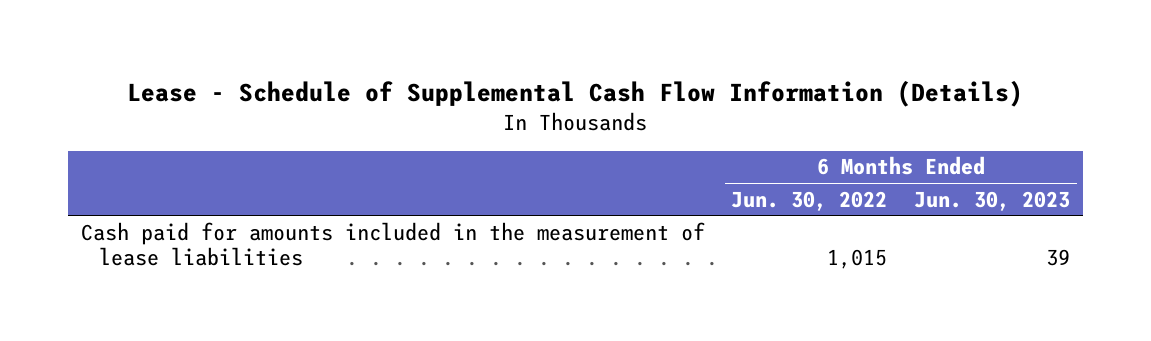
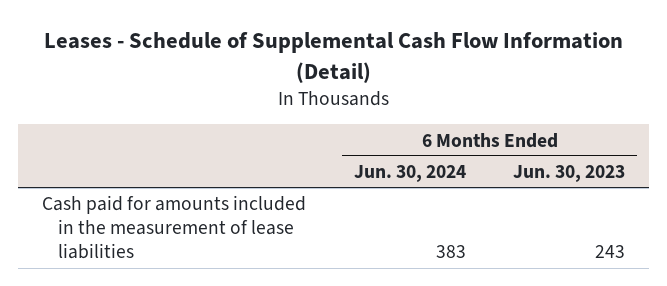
[127,79,1024,107] Lease - Schedule of Supplemental Cash Flow Information (Details) -> [43,32,623,83] Leases - Schedule of Supplemental Cash Flow Information (Detail)
[731,190,888,211] Jun. 30, 2022 -> none
none -> [353,165,466,183] Jun. 30, 2024
[1046,248,1071,266] 39 -> [595,245,626,259] 243

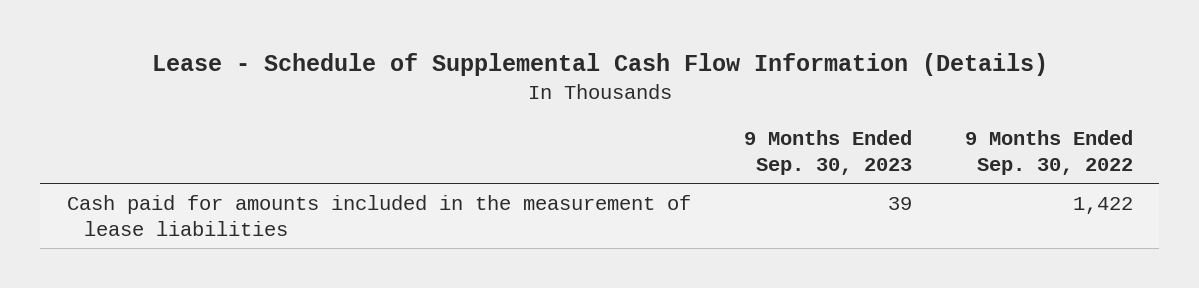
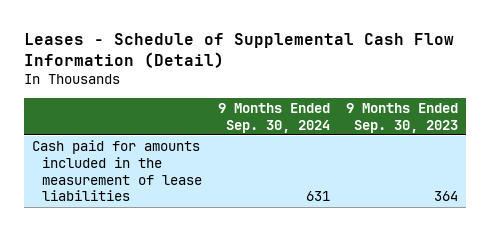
[151,53,1048,77] Lease - Schedule of Supplemental Cash Flow Information (Details) -> [24,33,455,69] Leases - Schedule of Supplemental Cash Flow Information (Detail)
[964,129,1133,175] 9 Months Ended Sep. 30, 2022 -> none
none -> [217,102,330,133] 9 Months Ended Sep. 30, 2024
[887,196,912,210] 39 -> [433,191,458,202] 364

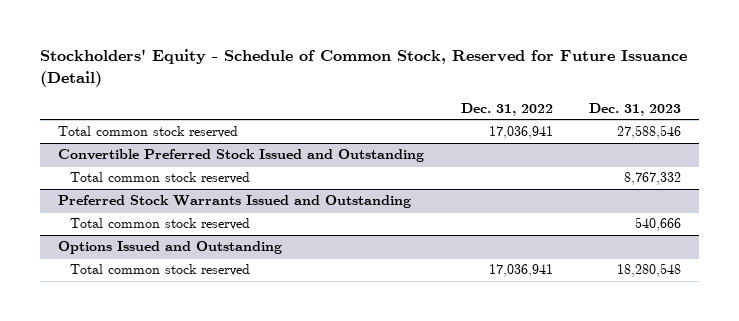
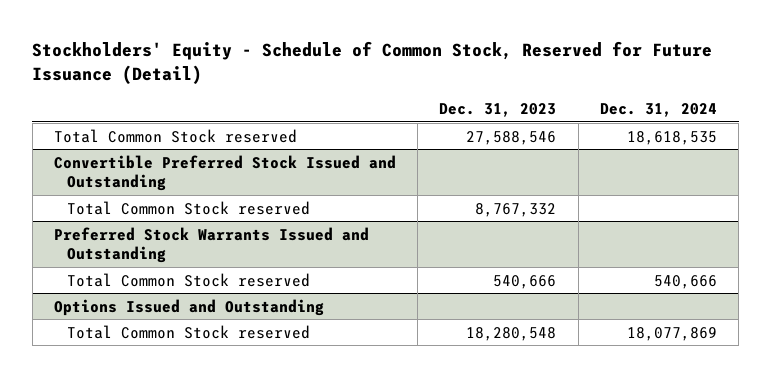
[460,102,553,116] Dec. 31, 2022 -> none
none -> [599,102,717,117] Dec. 31, 2024
[58,126,239,139] Total common stock reserved -> [54,128,298,143] Total Common Stock reserved
[69,172,250,185] Total common stock reserved -> [67,200,311,215] Total Common Stock reserved
[69,218,250,231] Total common stock reserved -> [67,272,311,287] Total Common Stock reserved
[69,264,250,277] Total common stock reserved -> [67,324,311,339] Total Common Stock reserved

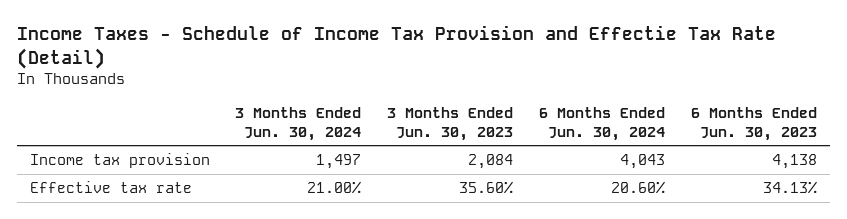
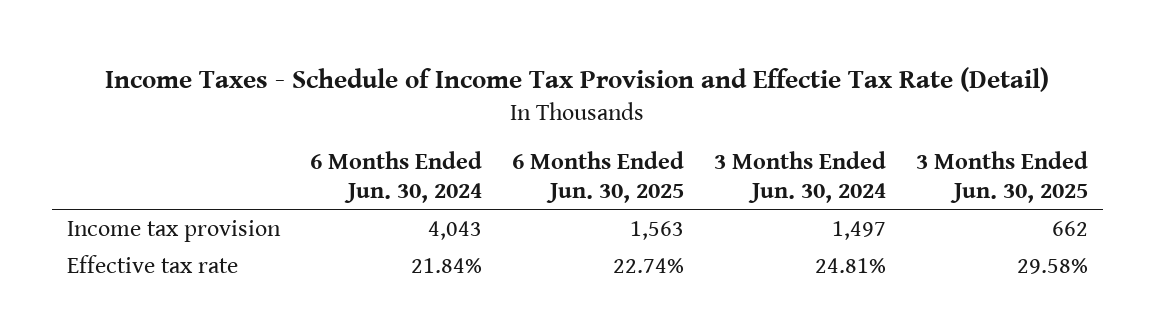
[387,107,514,141] 3 Months Ended Jun. 30, 2023 -> none
[691,107,818,141] 6 Months Ended Jun. 30, 2023 -> none
none -> [511,150,684,203] 6 Months Ended Jun. 30, 2025
none -> [915,150,1088,203] 3 Months Ended Jun. 30, 2025
[307,181,362,195] 21.00% -> [814,257,886,273] 24.81%
[611,181,666,195] 20.60% -> [410,257,482,273] 21.84%

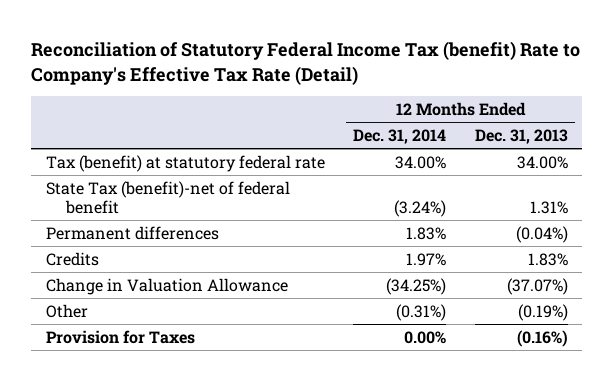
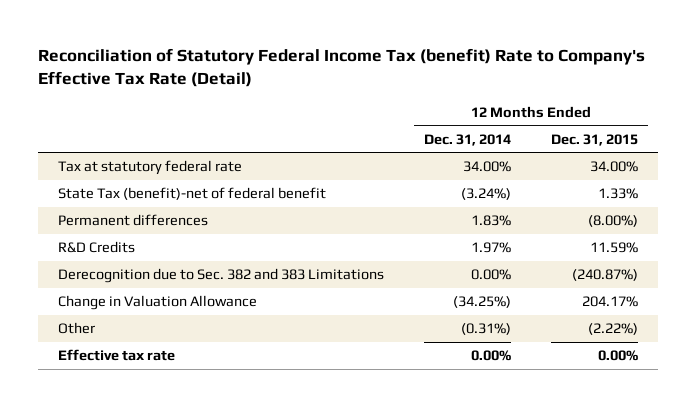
[474,128,568,144] Dec. 31, 2013 -> none
none -> [550,133,638,146] Dec. 31, 2015
[45,154,325,172] Tax (benefit) at statutory federal rate -> [57,160,242,176] Tax at statutory federal rate
[45,251,99,266] Credits -> [57,241,135,254] R&D Credits
none -> [57,268,384,284] Derecognition due to Sec. 382 and 383 Limitations
[45,329,195,344] Provision for Taxes -> [57,349,175,362] Effective tax rate

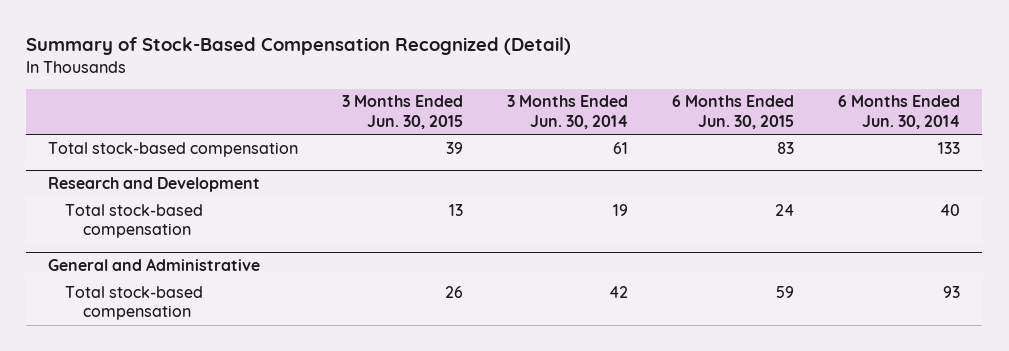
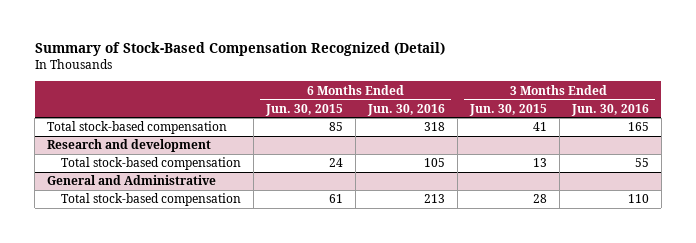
[507,95,629,130] 3 Months Ended Jun. 30, 2014 -> none
[838,95,961,130] 6 Months Ended Jun. 30, 2014 -> none
none -> [366,103,445,116] Jun. 30, 2016
none -> [570,103,649,116] Jun. 30, 2016
[446,141,464,154] 39 -> [532,122,547,132] 41
[777,141,795,154] 83 -> [329,122,344,132] 85
[48,177,261,193] Research and Development -> [47,139,212,153] Research and development
[445,285,464,298] 26 -> [532,194,547,204] 28
[776,285,795,298] 59 -> [329,194,344,204] 61

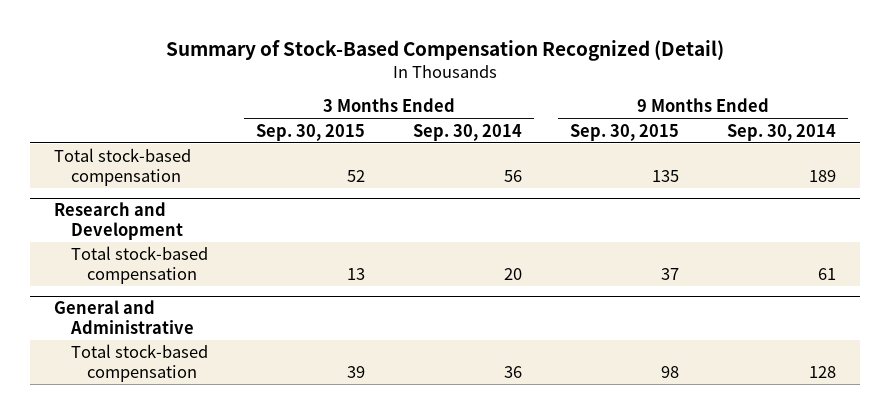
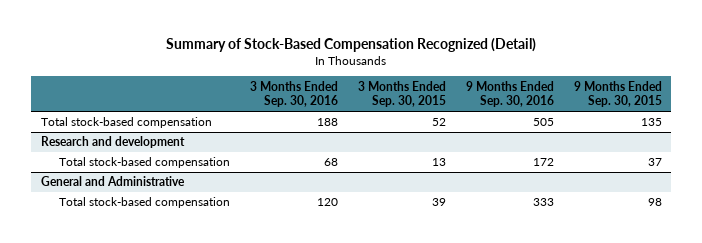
[413,123,523,141] Sep. 30, 2014 -> none
[727,123,837,141] Sep. 30, 2014 -> none
none -> [249,80,338,108] 3 Months Ended Sep. 30, 2016
none -> [465,80,554,108] 9 Months Ended Sep. 30, 2016
[54,202,183,241] Research and Development -> [40,136,185,149] Research and development

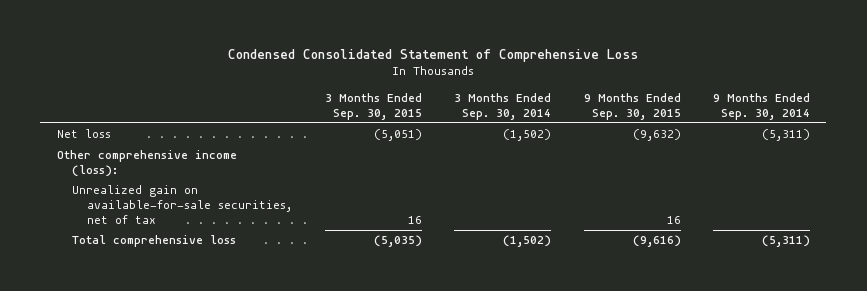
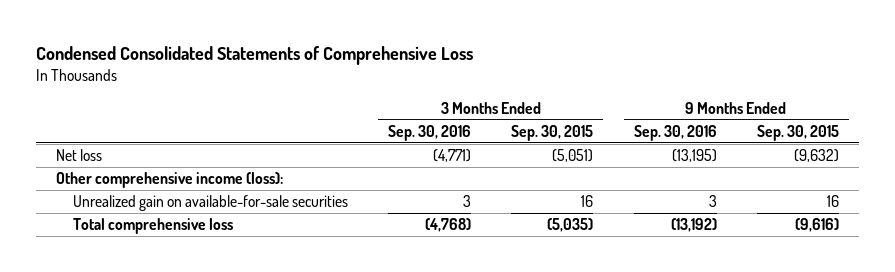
[228,49,639,63] Condensed Consolidated Statement of Comprehensive Loss -> [35,46,473,66] Condensed Consolidated Statements of Comprehensive Loss
[454,92,552,120] 3 Months Ended Sep. 30, 2014 -> none
[713,92,811,120] 9 Months Ended Sep. 30, 2014 -> none
none -> [387,124,471,141] Sep. 30, 2016
none -> [633,124,717,141] Sep. 30, 2016
[71,185,293,225] Unrealized gain on available-for-sale securities, net of tax -> [72,195,348,212] Unrealized gain on available-for-sale securities

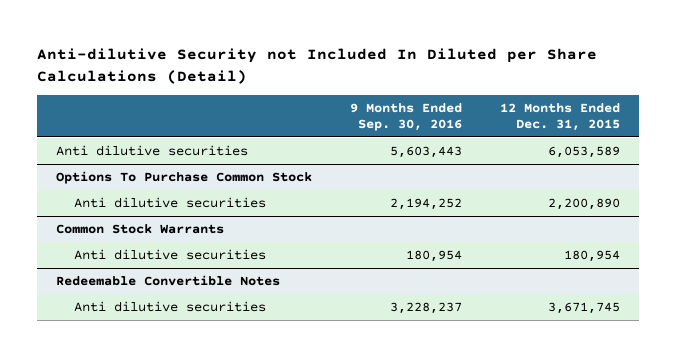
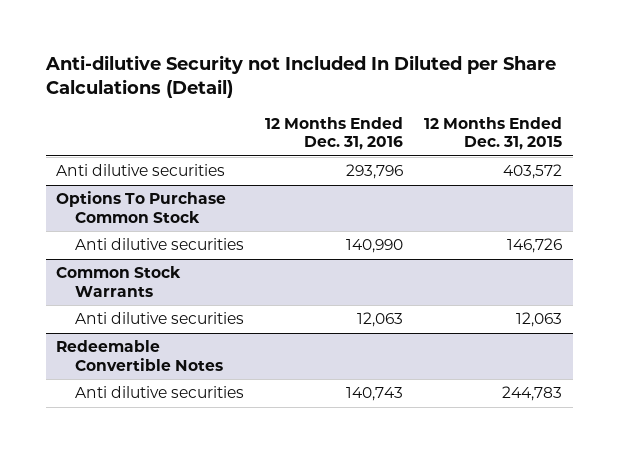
[350,102,463,131] 9 Months Ended Sep. 30, 2016 -> none
none -> [264,116,403,151] 12 Months Ended Dec. 31, 2016
[548,146,621,159] 6,053,589 -> [503,164,563,180] 403,572
[548,198,621,211] 2,200,890 -> [507,238,563,254] 146,726
[564,250,621,263] 180,954 -> [516,312,563,328] 12,063
[548,302,621,315] 3,671,745 -> [502,386,563,402] 244,783

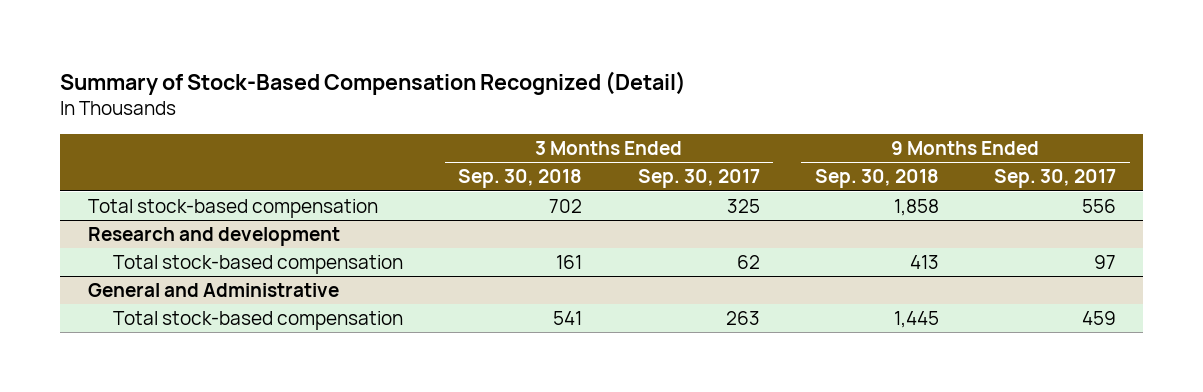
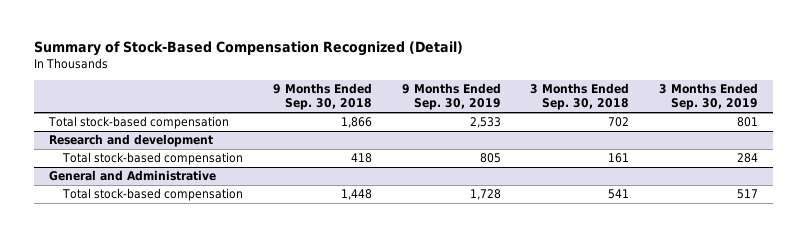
[637,169,760,189] Sep. 30, 2017 -> none
[993,169,1116,189] Sep. 30, 2017 -> none
none -> [401,83,501,111] 9 Months Ended Sep. 30, 2019
none -> [659,83,759,111] 3 Months Ended Sep. 30, 2019
[893,199,939,217] 1,858 -> [340,117,372,129] 1,866
[909,255,939,270] 413 -> [350,153,372,164] 418
[893,311,939,329] 1,445 -> [340,189,372,201] 1,448

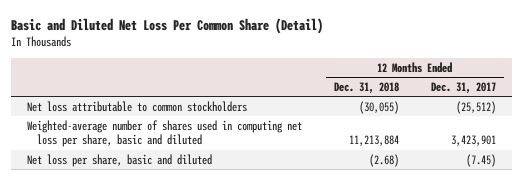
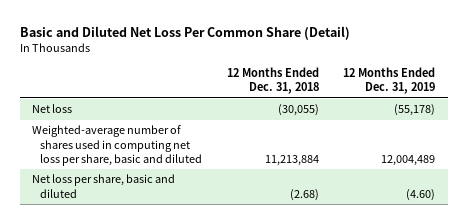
[430,82,496,95] Dec. 31, 2017 -> none
none -> [343,67,436,95] 12 Months Ended Dec. 31, 2019
[26,100,247,112] Net loss attributable to common stockholders -> [32,104,73,114] Net loss

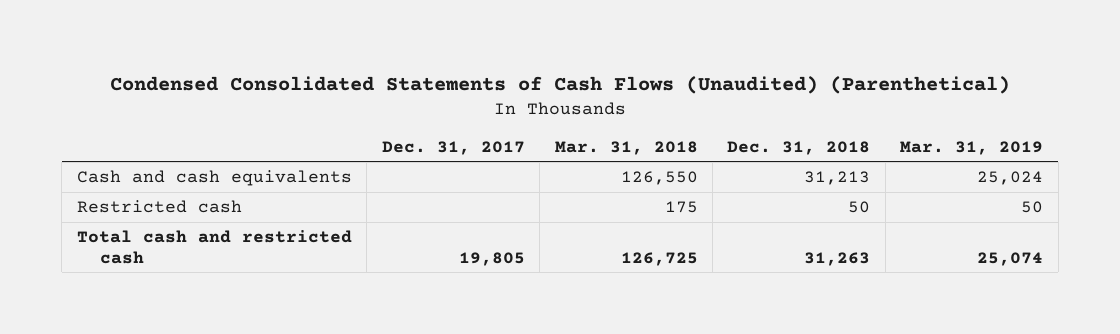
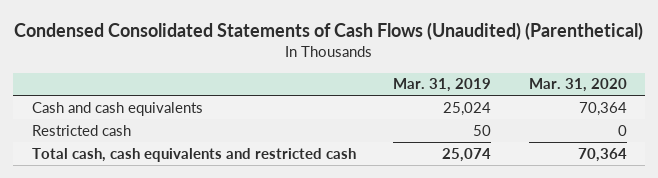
[381,140,525,155] Dec. 31, 2017 -> none
[554,140,698,155] Mar. 31, 2018 -> none
[727,140,871,155] Dec. 31, 2018 -> none
none -> [528,78,627,93] Mar. 31, 2020
[76,230,352,264] Total cash and restricted cash -> [31,147,356,162] Total cash, cash equivalents and restricted cash

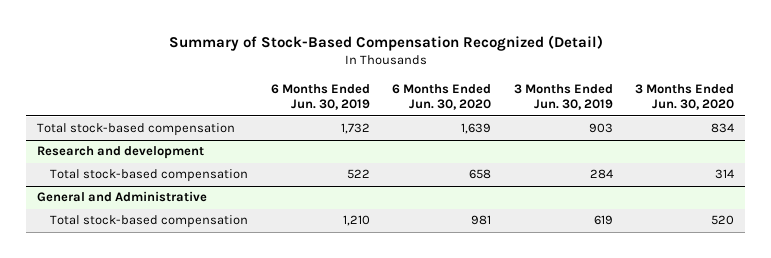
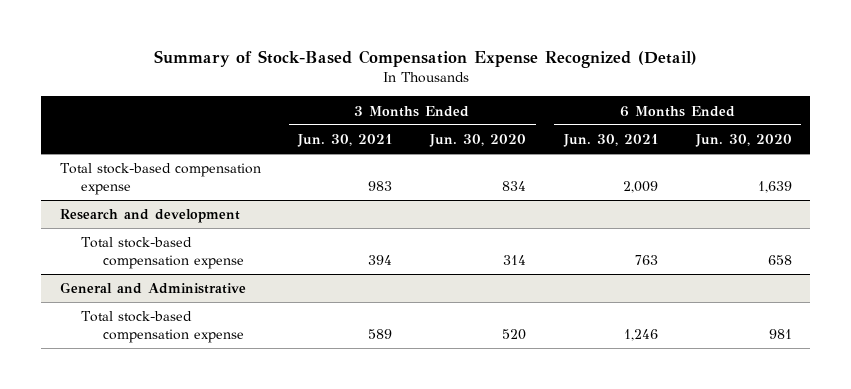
[168,34,603,51] Summary of Stock-Based Compensation Recognized (Detail) -> [153,50,697,69] Summary of Stock-Based Compensation Expense Recognized (Detail)
[270,84,370,111] 6 Months Ended Jun. 30, 2019 -> none
[513,84,613,111] 3 Months Ended Jun. 30, 2019 -> none
none -> [297,133,393,147] Jun. 30, 2021
none -> [562,133,658,147] Jun. 30, 2021
[37,123,236,137] Total stock-based compensation -> [59,163,261,195] Total stock-based compensation expense
[50,169,249,183] Total stock-based compensation -> [81,237,245,269] Total stock-based compensation expense
[50,215,249,229] Total stock-based compensation -> [81,311,245,343] Total stock-based compensation expense

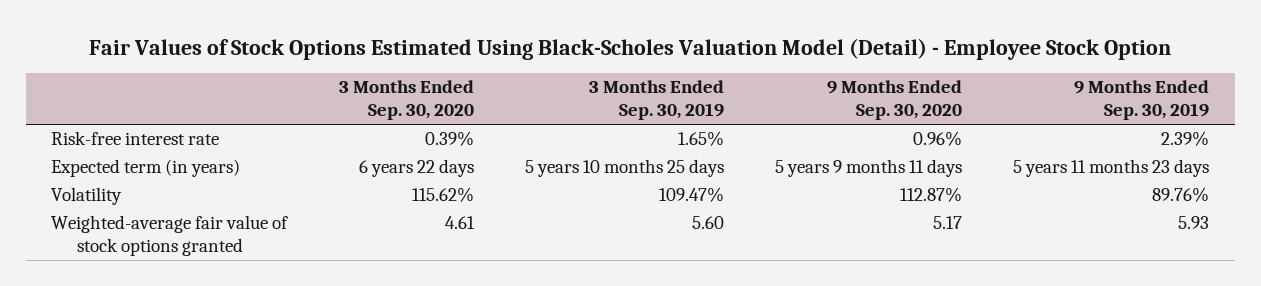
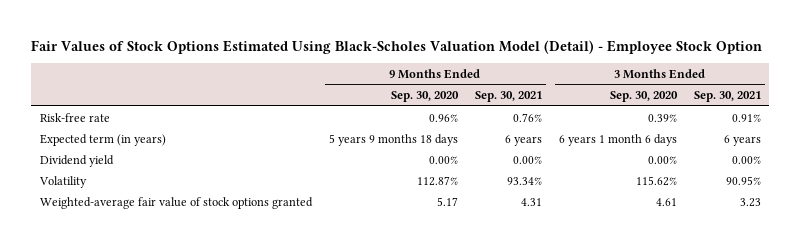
[588,80,724,121] 3 Months Ended Sep. 30, 2019 -> none
[1074,80,1210,121] 9 Months Ended Sep. 30, 2019 -> none
none -> [474,91,542,103] Sep. 30, 2021
none -> [693,91,761,103] Sep. 30, 2021
[51,131,220,146] Risk-free interest rate -> [39,112,110,122] Risk-free rate
[358,159,474,178] 6 years 22 days -> [558,133,677,146] 6 years 1 month 6 days
[775,159,963,178] 5 years 9 months 11 days -> [328,133,458,146] 5 years 9 months 18 days
none -> [39,154,114,167] Dividend yield

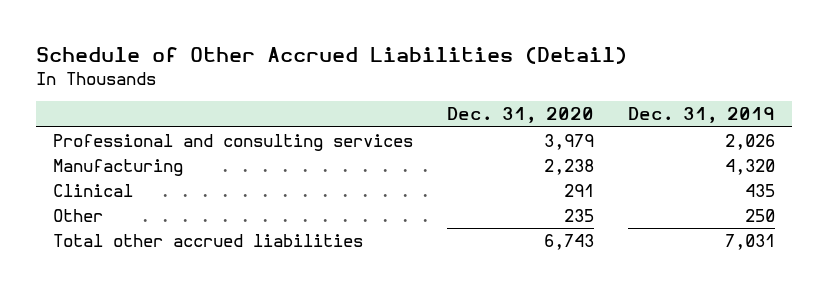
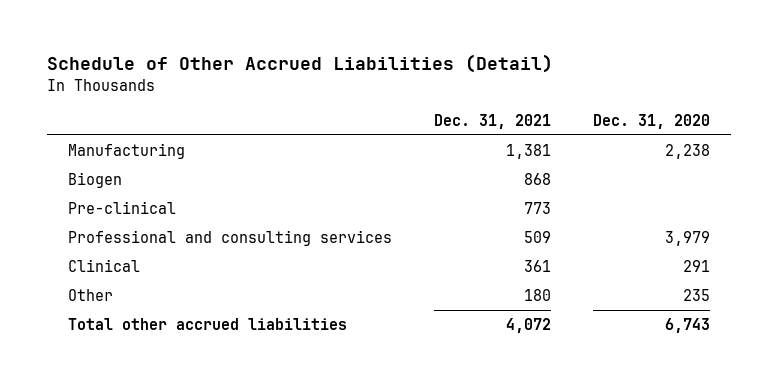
[627,107,775,124] Dec. 31, 2019 -> none
none -> [433,113,551,129] Dec. 31, 2021
none -> [67,171,122,188] Biogen
none -> [67,200,176,214] Pre-clinical
[52,134,413,152] Professional and consulting services -> [67,229,392,246] Professional and consulting services

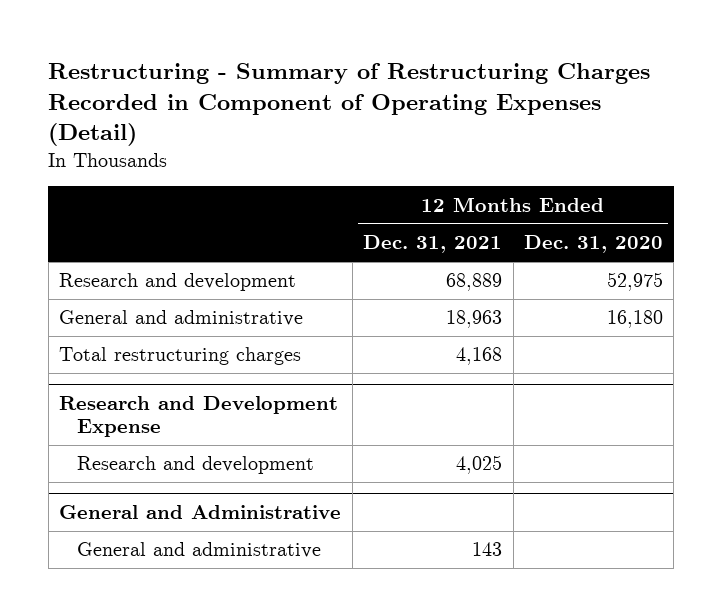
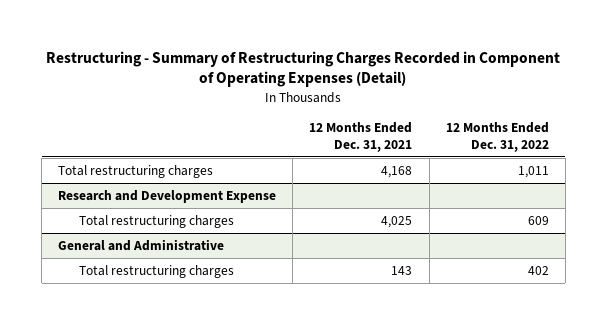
[524,235,664,254] Dec. 31, 2020 -> none
none -> [445,121,549,153] 12 Months Ended Dec. 31, 2022
[59,273,297,292] Research and development -> none
[59,310,304,327] General and administrative -> none
[77,456,315,475] Research and development -> [79,214,235,228] Total restructuring charges
[77,542,322,559] General and administrative -> [79,264,235,278] Total restructuring charges

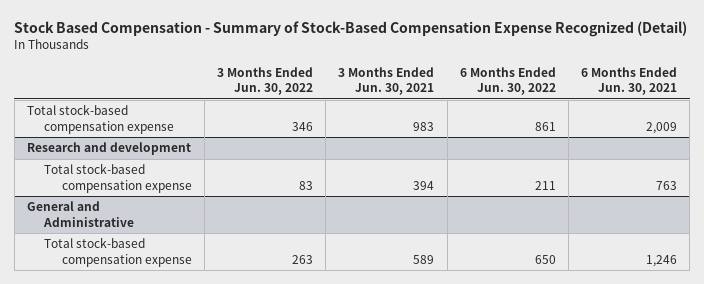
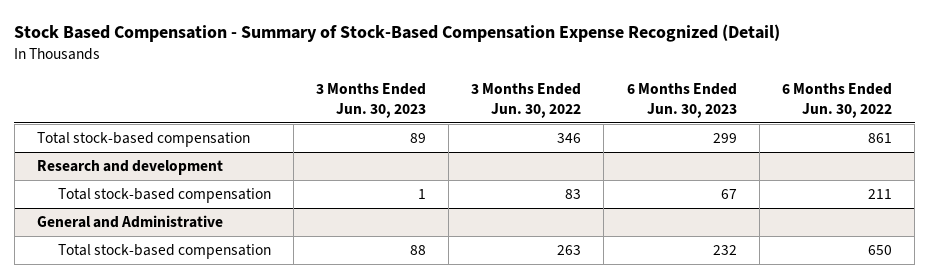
[338,66,435,95] 3 Months Ended Jun. 30, 2021 -> none
[581,66,678,95] 6 Months Ended Jun. 30, 2021 -> none
none -> [315,83,426,119] 3 Months Ended Jun. 30, 2023
none -> [626,83,737,119] 6 Months Ended Jun. 30, 2023
[26,104,175,134] Total stock-based compensation expense -> [36,131,250,147] Total stock-based compensation
[44,163,192,193] Total stock-based compensation expense -> [57,187,271,203] Total stock-based compensation
[44,237,192,267] Total stock-based compensation expense -> [57,243,271,259] Total stock-based compensation

